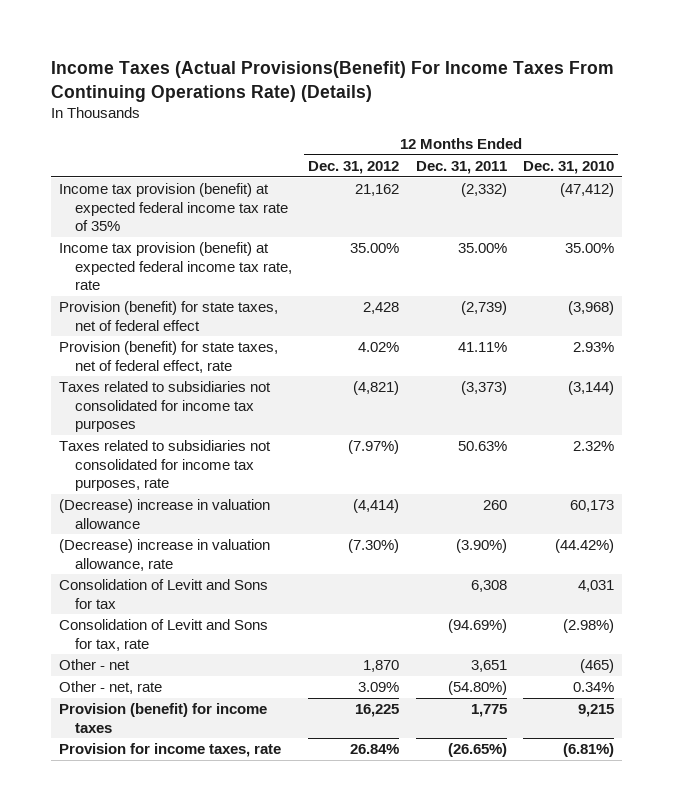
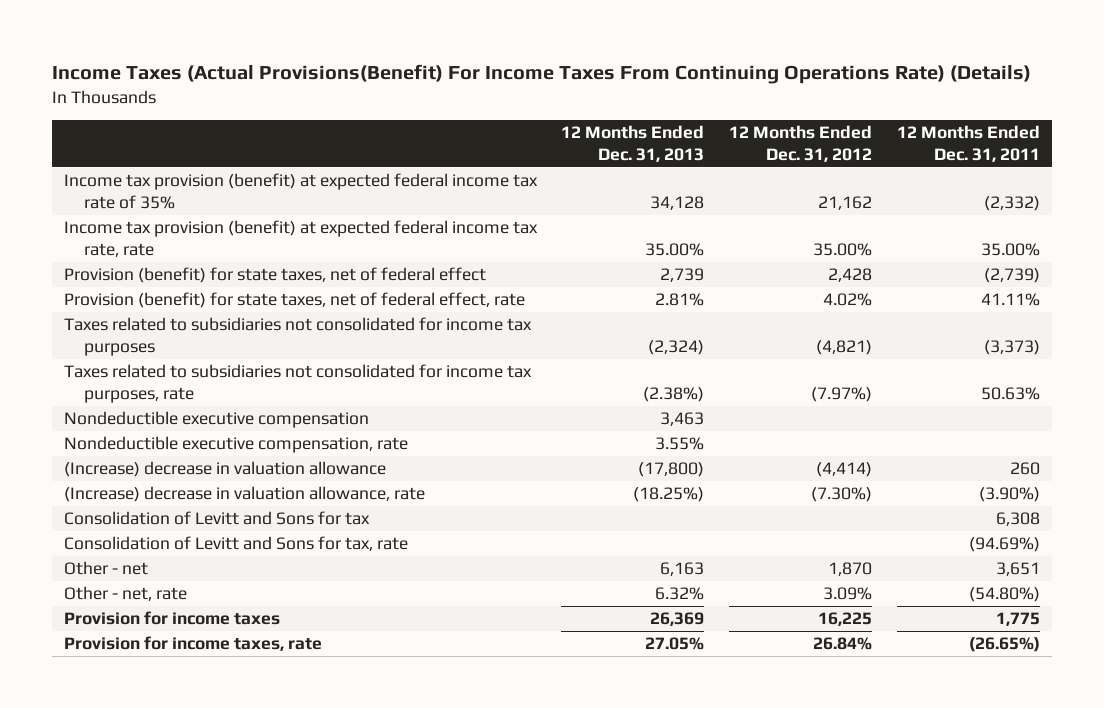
[522,161,614,175] Dec. 31, 2010 -> none
none -> [561,125,705,162] 12 Months Ended Dec. 31, 2013
none -> [63,411,369,429] Nondeductible executive compensation
none -> [63,436,408,454] Nondeductible executive compensation, rate
[58,499,270,529] (Decrease) increase in valuation allowance -> [63,461,386,478] (Increase) decrease in valuation allowance
[58,539,270,571] (Decrease) increase in valuation allowance, rate -> [63,486,425,503] (Increase) decrease in valuation allowance, rate
[58,703,267,733] Provision (benefit) for income taxes -> [63,611,280,626] Provision for income taxes

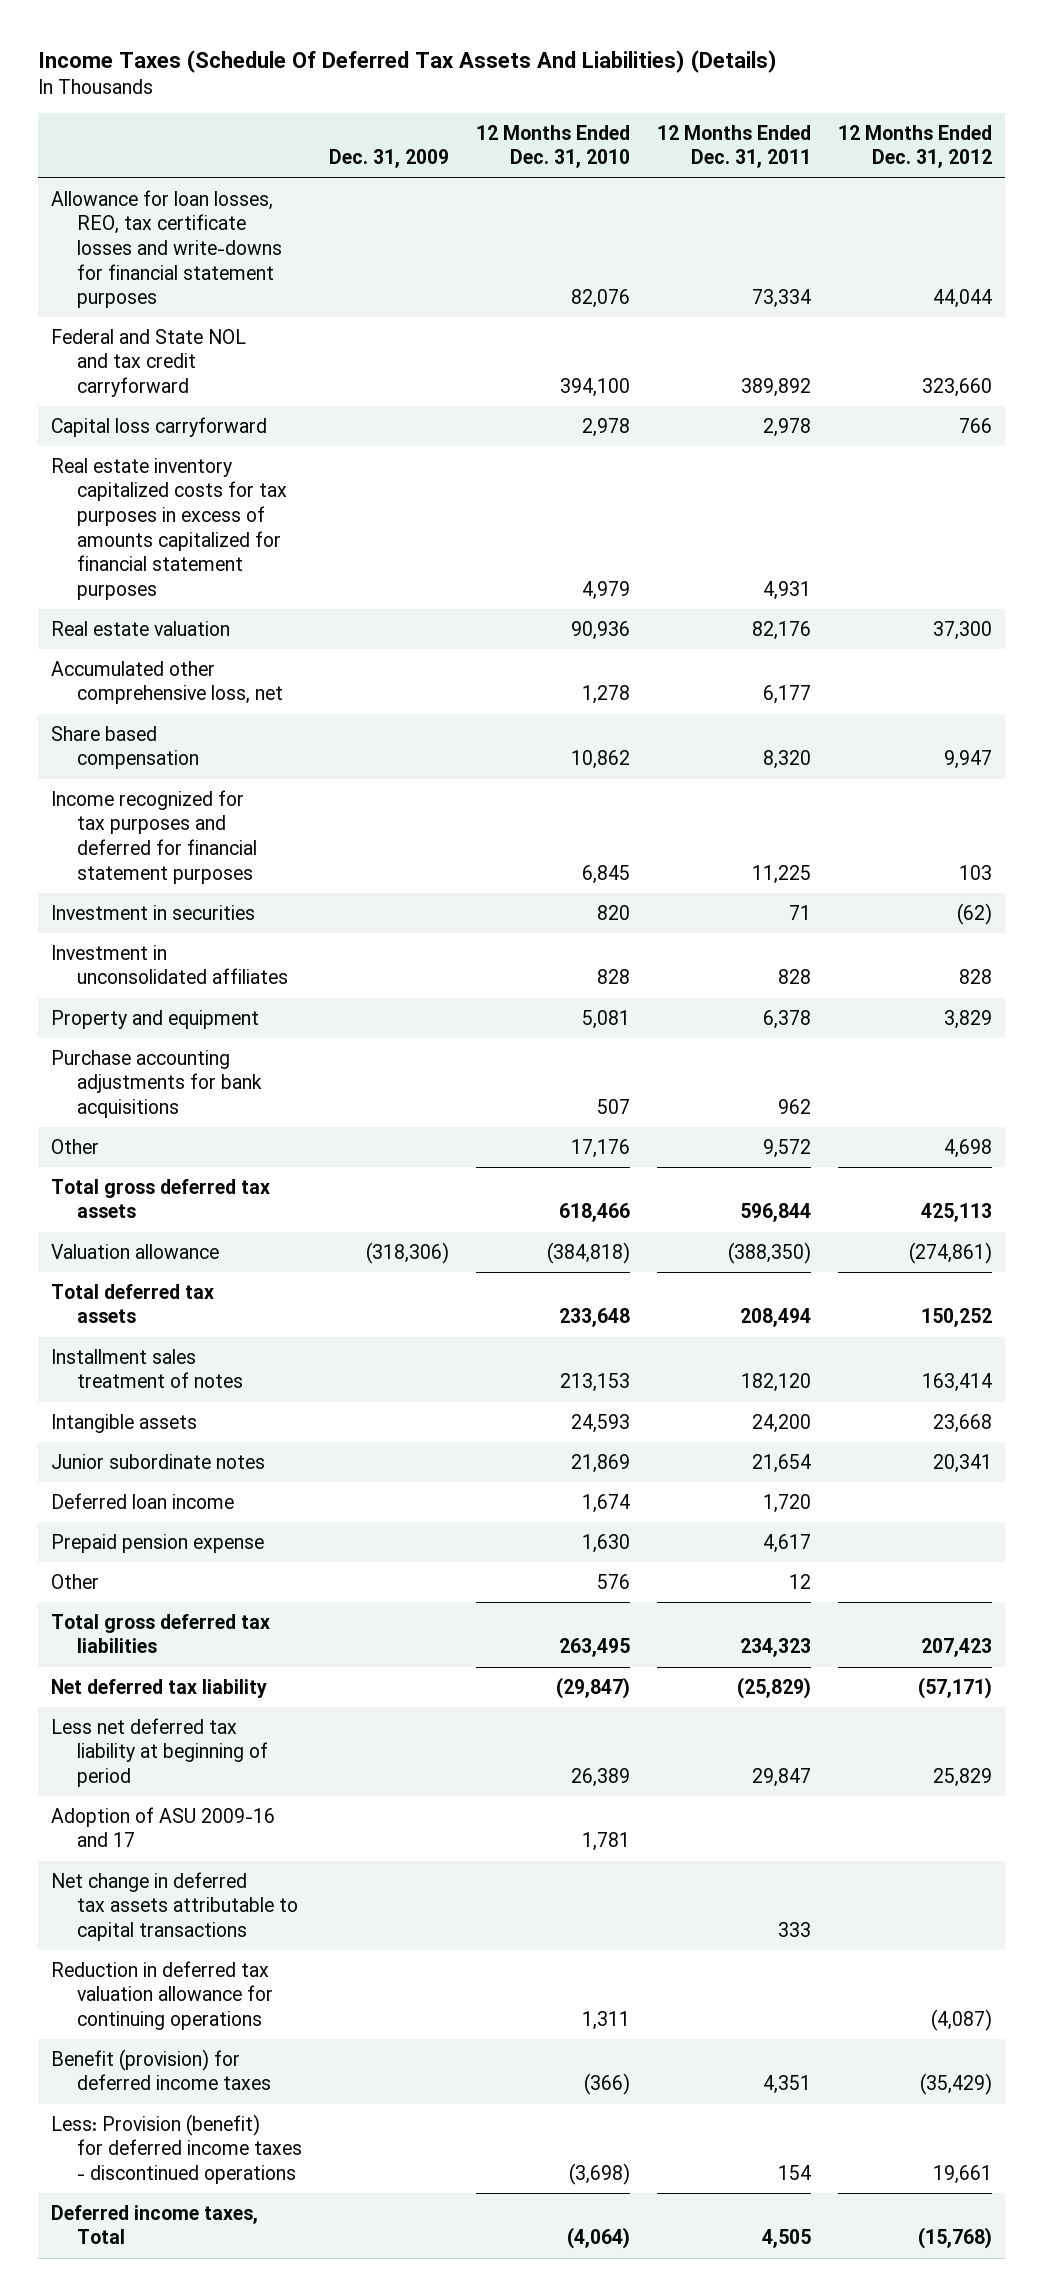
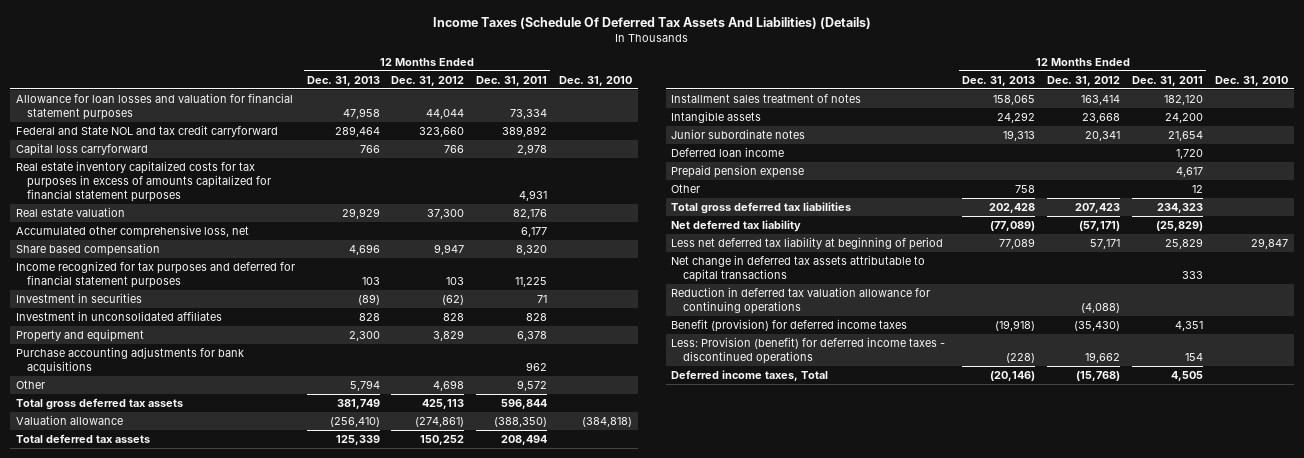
[329,149,450,169] Dec. 31, 2009 -> none
[476,124,631,169] 12 Months Ended Dec. 31, 2010 -> none
none -> [306,75,380,86] Dec. 31, 2013
none -> [559,75,633,86] Dec. 31, 2010
[50,189,283,309] Allowance for loan losses, REO, tax certificate losses and write-downs for financial statement purposes -> [15,92,293,120] Allowance for loan losses and valuation for financial statement purposes
[50,1806,275,1848] Adoption of ASU 2009-16 and 17 -> none
[751,1768,811,1788] 29,847 -> [1165,237,1204,249] 25,829
[932,1768,992,1788] 25,829 -> [1090,238,1121,249] 57,171
[930,2009,992,2032] (4,087) -> [1081,302,1121,313] (4,088)
[919,2073,992,2096] (35,429) -> [1074,320,1121,331] (35,430)
[932,2165,992,2185] 19,661 -> [1085,351,1121,363] 19,662

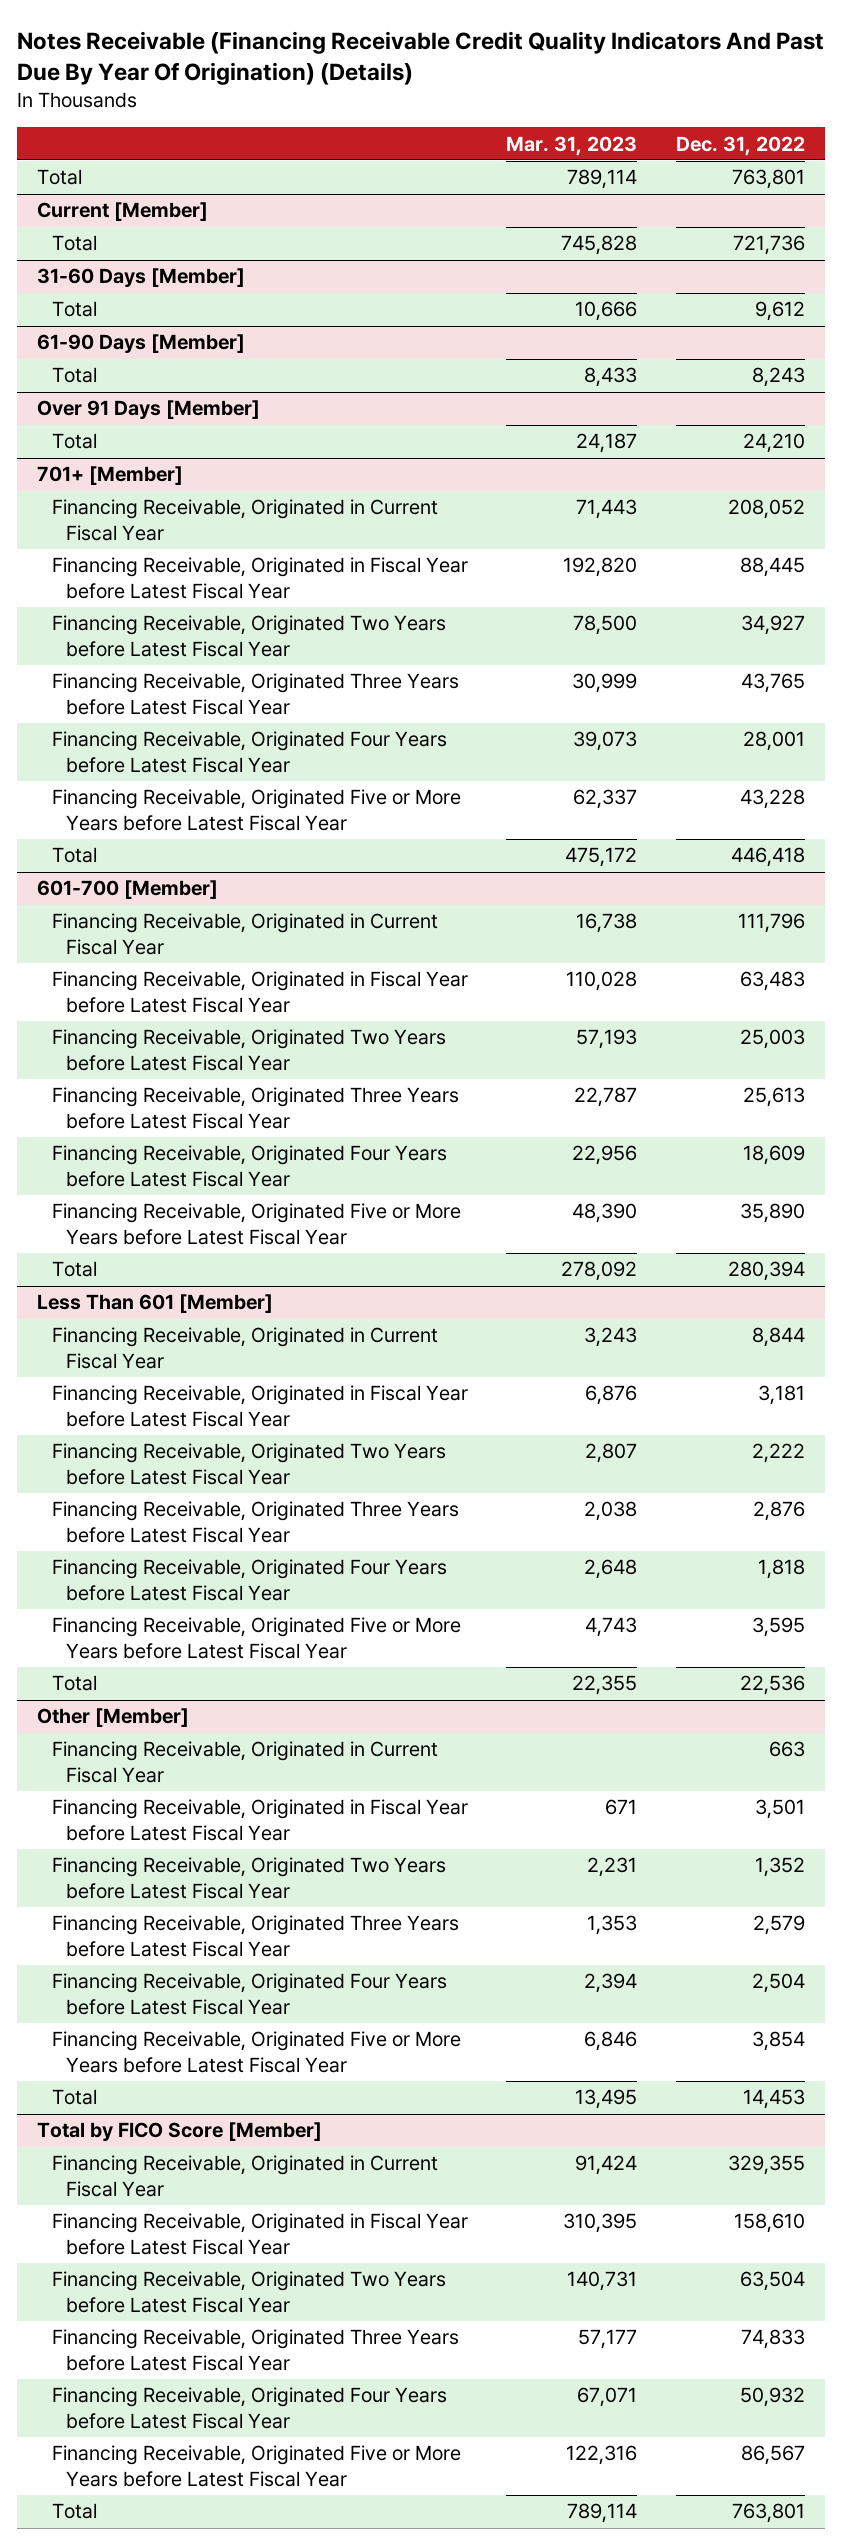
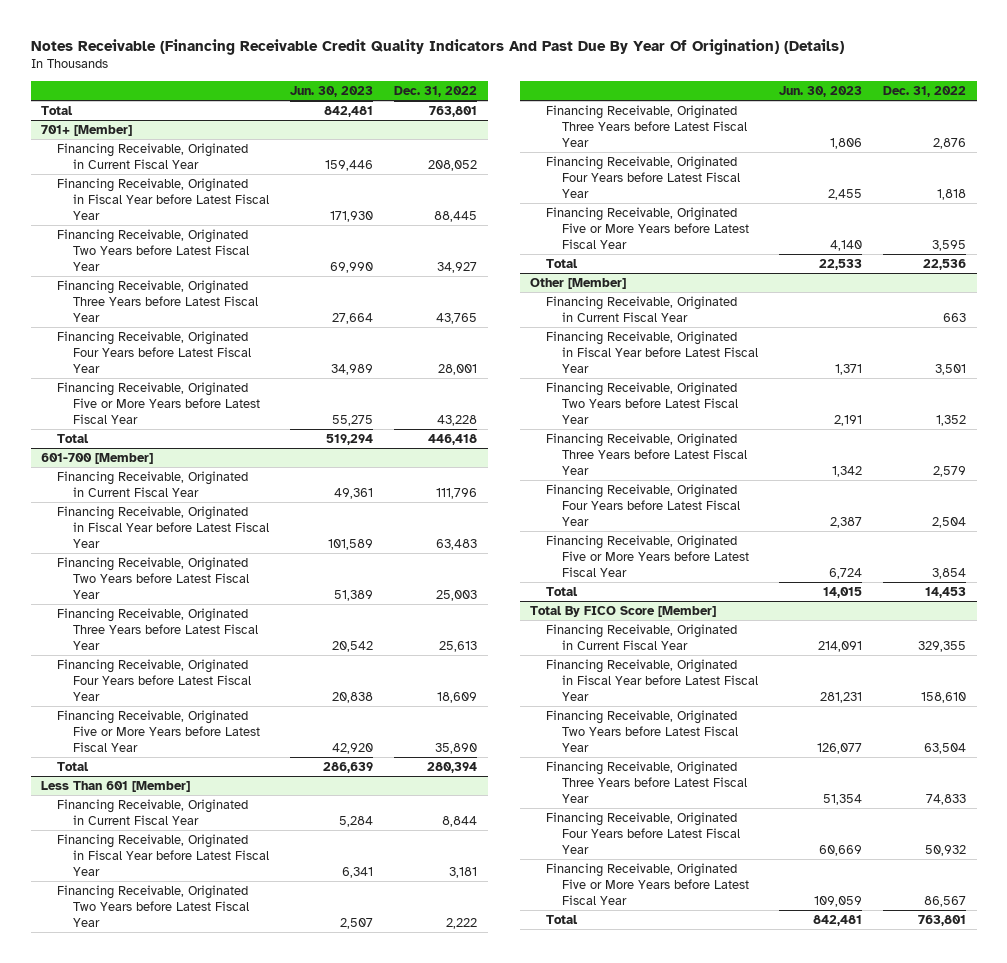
[506,135,638,156] Mar. 31, 2023 -> none
none -> [290,85,374,97] Jun. 30, 2023
[36,202,208,222] Current [Member] -> none
[51,235,97,252] Total -> none
[36,268,245,288] 31-60 Days [Member] -> none
[51,301,97,318] Total -> none
[36,334,245,354] 61-90 Days [Member] -> none
[51,367,97,384] Total -> none
[36,400,260,420] Over 91 Days [Member] -> none
[51,433,97,450] Total -> none
[36,2122,322,2142] Total by FICO Score [Member] -> [530,606,717,618] Total By FICO Score [Member]

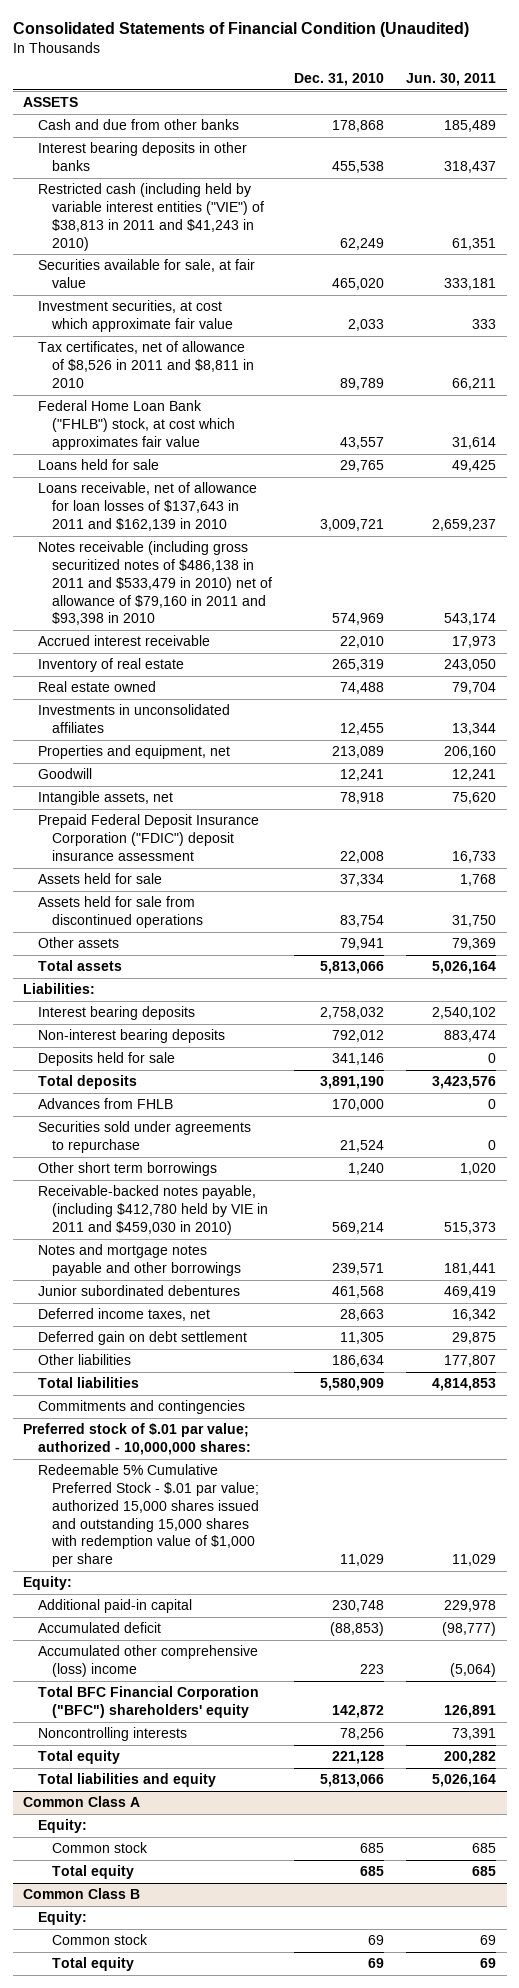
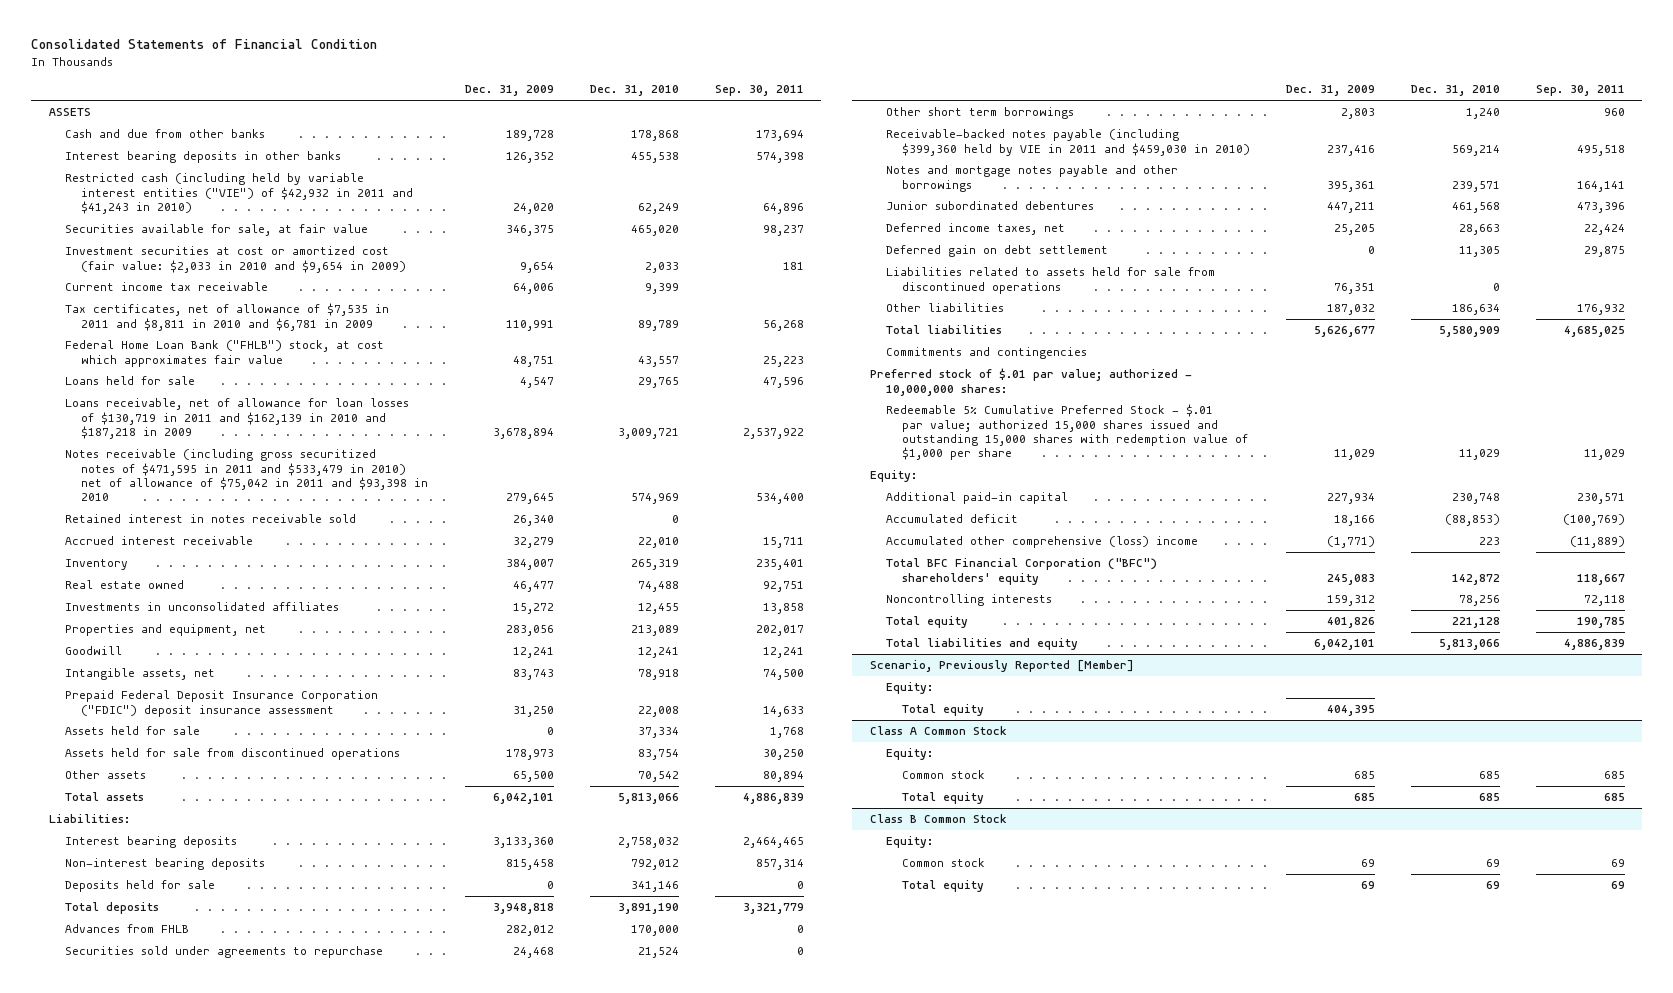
[12,22,469,38] Consolidated Statements of Financial Condition (Unaudited) -> [30,39,377,50] Consolidated Statements of Financial Condition
[405,73,496,87] Jun. 30, 2011 -> none
none -> [465,85,555,97] Dec. 31, 2009
none -> [714,85,804,97] Sep. 30, 2011
[37,183,265,251] Restricted cash (including held by variable interest entities ("VIE") of $38,813 in 2011 and $41,243 in 2010) -> [64,173,414,214] Restricted cash (including held by variable interest entities ("VIE") of $42,932 in 2011 and $41,243 in 2010)
[37,300,234,333] Investment securities, at cost which approximate fair value -> [64,246,407,273] Investment securities at cost or amortized cost (fair value: $2,033 in 2010 and $9,654 in 2009)
none -> [64,282,268,292] Current income tax receivable
[37,341,255,388] Tax certificates, net of allowance of $8,526 in 2011 and $8,811 in 2010 -> [64,303,389,331] Tax certificates, net of allowance of $7,535 in 2011 and $8,811 in 2010 and $6,781 in 2009
[37,482,257,531] Loans receivable, net of allowance for loan losses of $137,643 in 2011 and $162,139 in 2010 -> [64,398,409,439] Loans receivable, net of allowance for loan losses of $130,719 in 2011 and $162,139 in 2010 and $187,218 in 2009
[37,541,273,626] Notes receivable (including gross securitized notes of $486,138 in 2011 and $533,479 in 2010) net of allowance of $79,160 in 2011 and $93,398 in 2010 -> [64,449,429,501] Notes receivable (including gross securitized notes of $471,595 in 2011 and $533,479 in 2010) net of allowance of $75,042 in 2011 and $93,398 in 2010
none -> [64,514,356,524] Retained interest in notes receivable sold
[37,658,184,673] Inventory of real estate -> [64,559,128,571] Inventory
[340,938,385,951] 79,941 -> [637,771,679,783] 70,542
[37,1185,269,1235] Receivable-backed notes payable, (including $412,780 held by VIE in 2011 and $459,030 in 2010) -> [885,129,1251,156] Receivable-backed notes payable (including $399,360 held by VIE in 2011 and $459,030 in 2010)
none -> [885,267,1215,294] Liabilities related to assets held for sale from discontinued operations
[23,1796,141,1808] Common Class A -> none
none -> [869,660,1134,673] Scenario, Previously Reported [Member]
none -> [902,704,985,717] Total equity
none -> [869,726,1007,736] Class A Common Stock
none -> [885,748,933,761] Equity:
[23,1888,141,1900] Common Class B -> [869,814,1007,824] Class B Common Stock

